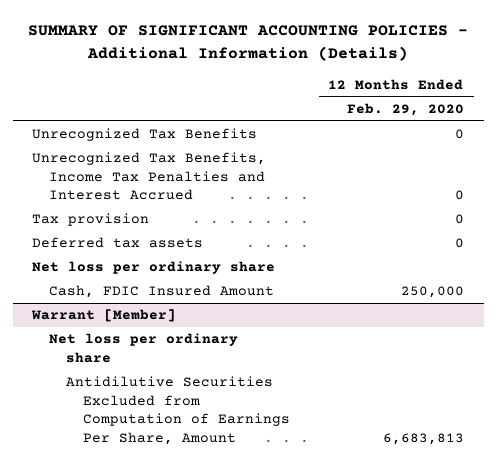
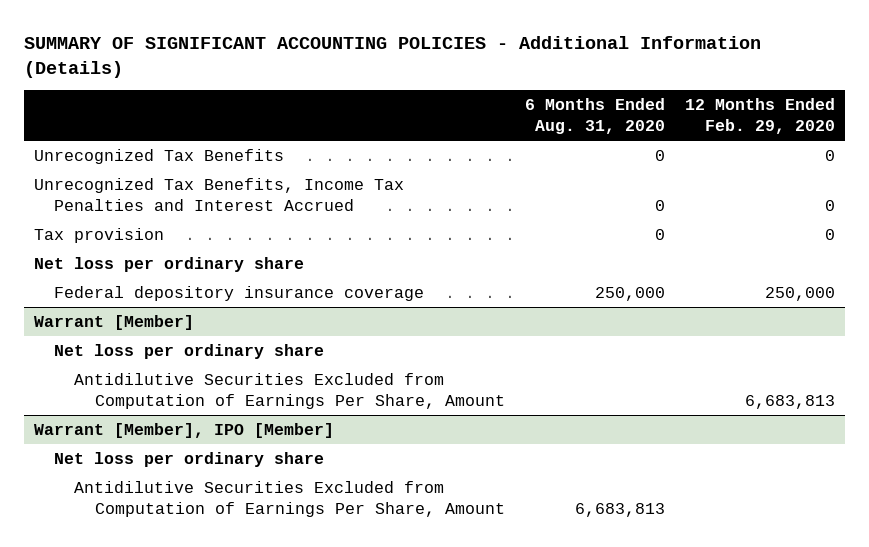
none -> [524,98,665,135] 6 Months Ended Aug. 31, 2020
[32,237,204,249] Deferred tax assets -> none
[49,285,275,299] Cash, FDIC Insured Amount -> [54,285,425,301] Federal depository insurance coverage
none -> [33,422,334,438] Warrant [Member], IPO [Member]
none -> [54,451,325,467] Net loss per ordinary share
none -> [74,480,505,517] Antidilutive Securities Excluded from Computation of Earnings Per Share, Amount

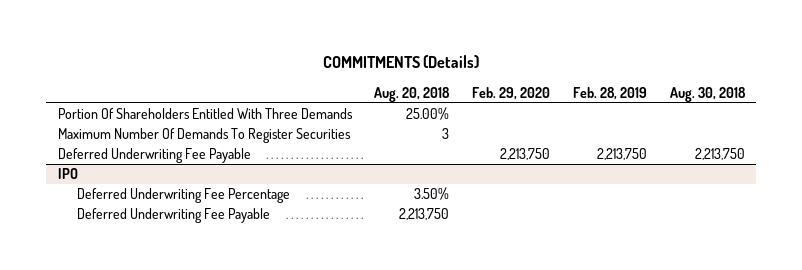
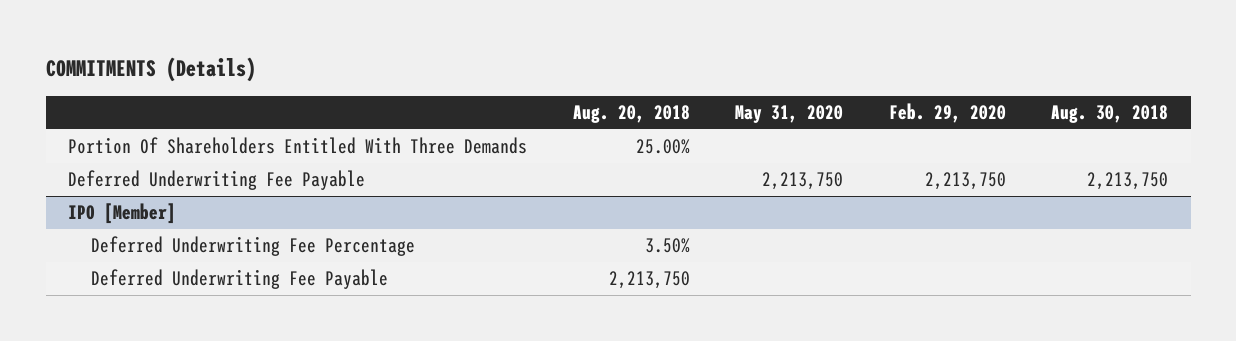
[572,86,647,100] Feb. 28, 2019 -> none
none -> [735,105,844,124] May 31, 2020
[57,128,351,144] Maximum Number Of Demands To Register Securities -> none
[57,168,78,180] IPO -> [68,203,177,225] IPO [Member]

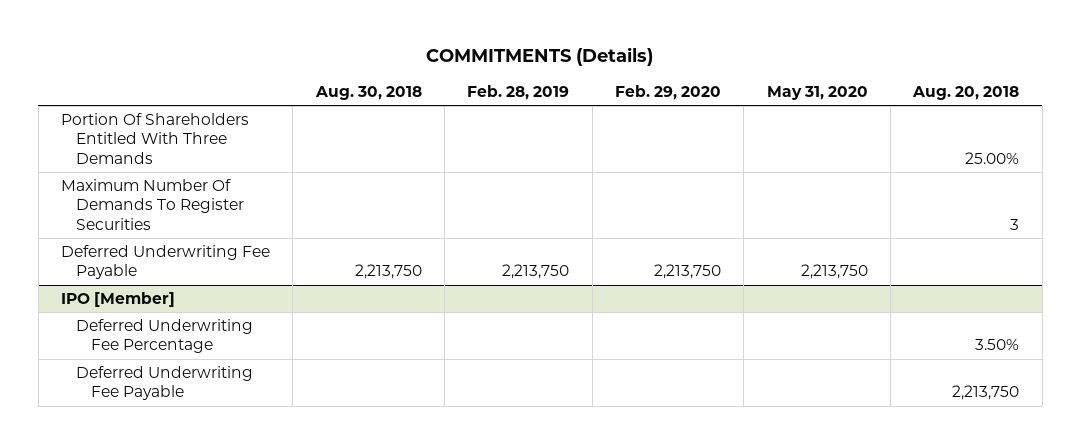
none -> [467,85,570,101] Feb. 28, 2019
none -> [60,179,245,230] Maximum Number Of Demands To Register Securities

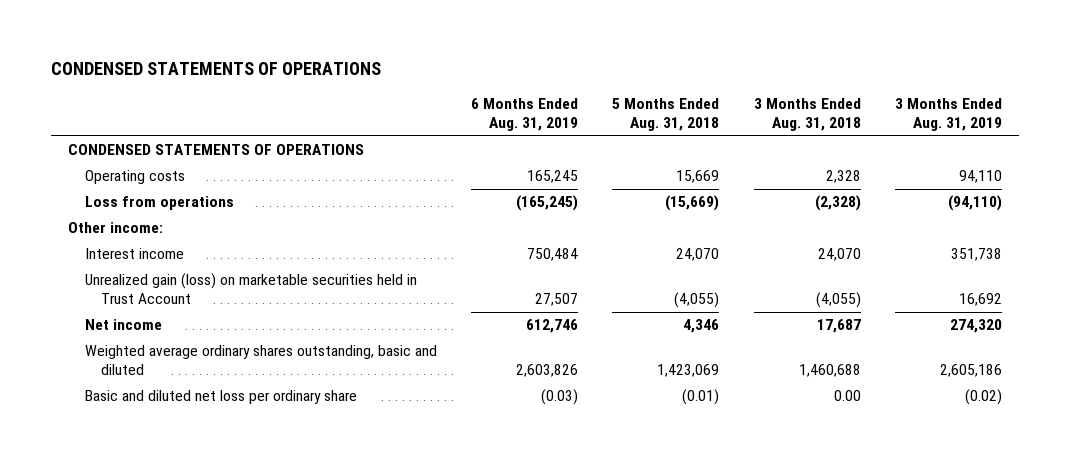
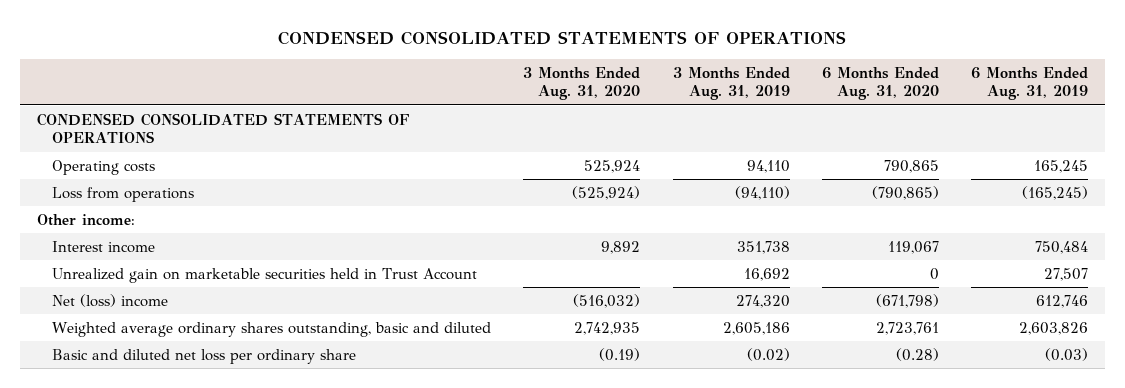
[50,62,381,76] CONDENSED STATEMENTS OF OPERATIONS -> [278,30,847,45] CONDENSED CONSOLIDATED STATEMENTS OF OPERATIONS
[612,98,720,132] 5 Months Ended Aug. 31, 2018 -> none
[753,98,861,132] 3 Months Ended Aug. 31, 2018 -> none
none -> [523,66,641,101] 3 Months Ended Aug. 31, 2020
none -> [821,66,939,101] 6 Months Ended Aug. 31, 2020
[68,144,365,156] CONDENSED STATEMENTS OF OPERATIONS -> [36,112,409,144] CONDENSED CONSOLIDATED STATEMENTS OF OPERATIONS
[84,273,417,305] Unrealized gain (loss) on marketable securities held in Trust Account -> [51,267,477,283] Unrealized gain on marketable securities held in Trust Account
[84,319,162,331] Net income -> [51,293,168,307] Net (loss) income

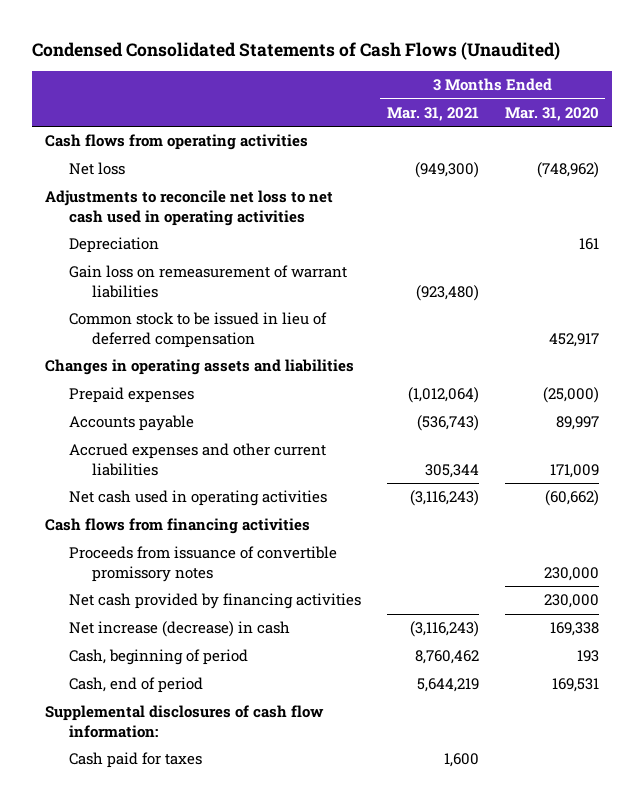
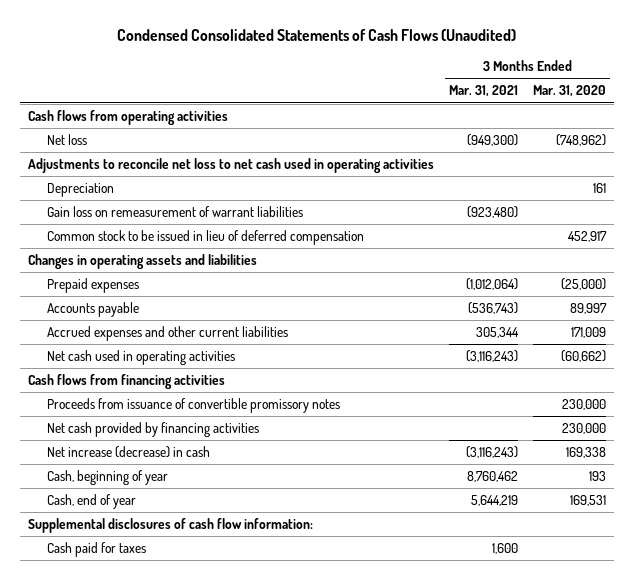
[68,649,248,666] Cash, beginning of period -> [46,470,168,486] Cash, beginning of year
[68,677,203,694] Cash, end of period -> [46,494,136,510] Cash, end of year

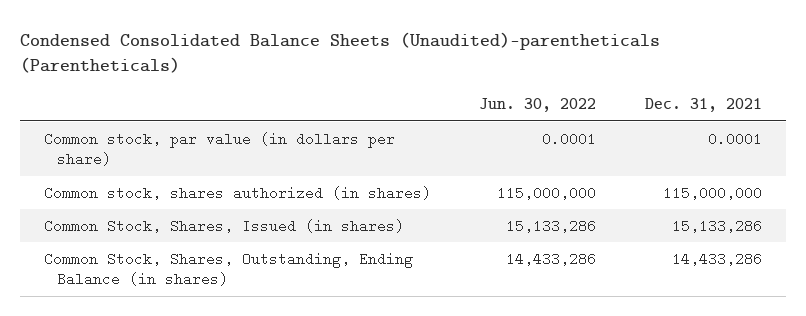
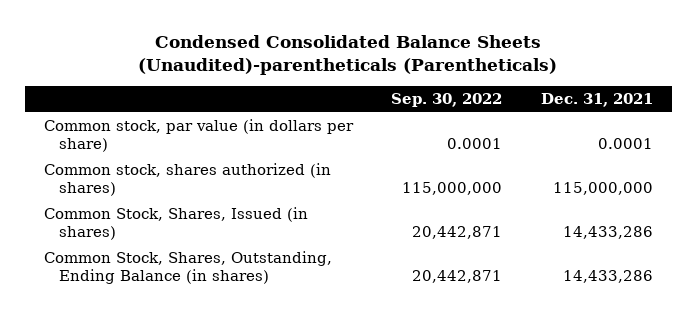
[479,98,597,113] Jun. 30, 2022 -> none
none -> [391,93,503,108] Sep. 30, 2022
[671,218,762,233] 15,133,286 -> [562,225,653,239] 14,433,286

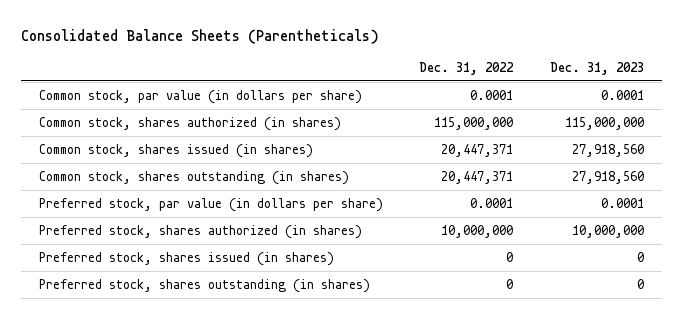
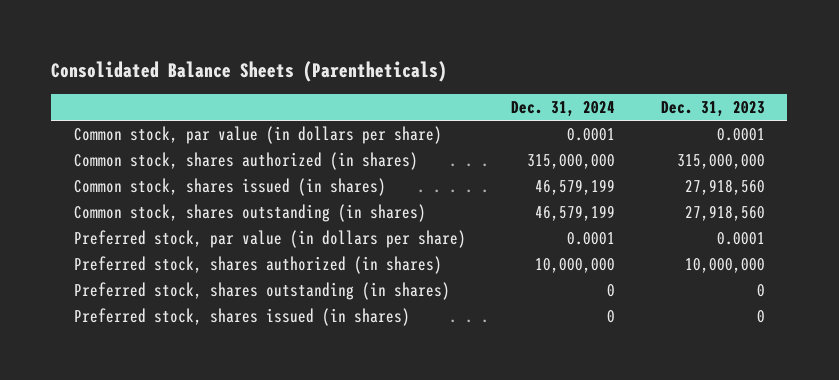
[419,61,515,75] Dec. 31, 2022 -> none
none -> [511,101,616,118] Dec. 31, 2024
[564,116,644,130] 115,000,000 -> [676,153,765,169] 315,000,000
[39,251,335,266] Preferred stock, shares issued (in shares) -> [73,307,410,326] Preferred stock, shares issued (in shares)

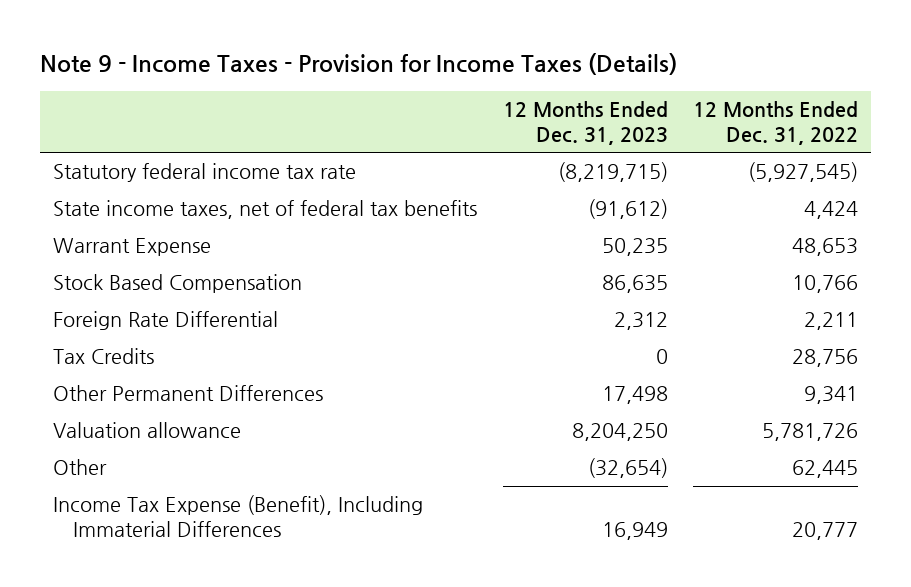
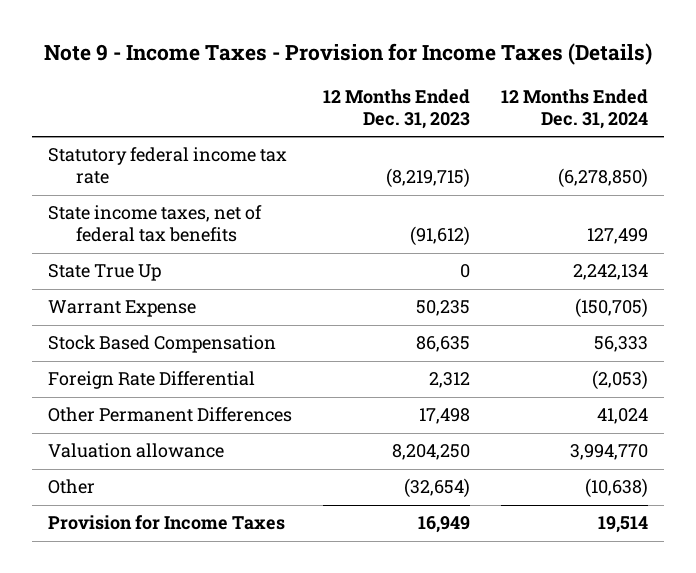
[693,101,859,145] 12 Months Ended Dec. 31, 2022 -> none
none -> [501,88,649,129] 12 Months Ended Dec. 31, 2024
none -> [47,264,161,282] State True Up
[52,348,154,365] Tax Credits -> none
[52,495,423,537] Income Tax Expense (Benefit), Including Immaterial Differences -> [47,515,285,531] Provision for Income Taxes

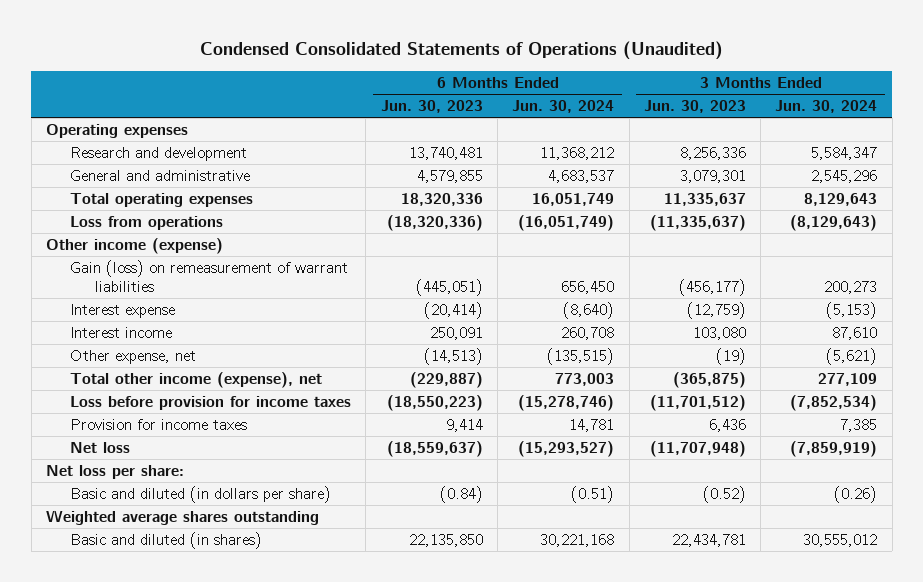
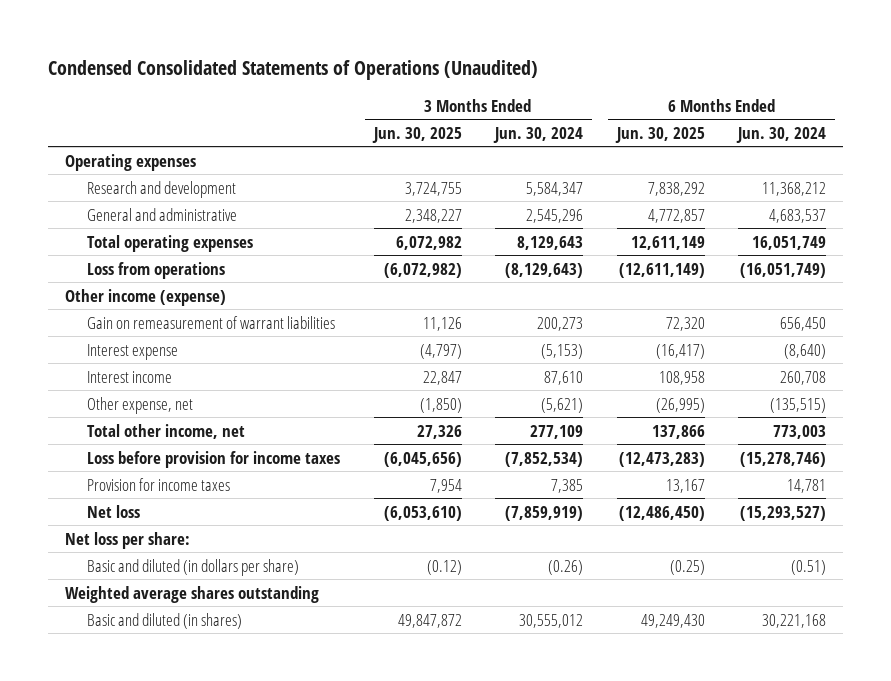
[380,100,483,114] Jun. 30, 2023 -> none
[643,100,746,114] Jun. 30, 2023 -> none
none -> [371,126,462,143] Jun. 30, 2025
none -> [614,126,705,143] Jun. 30, 2025
[70,259,349,293] Gain (loss) on remeasurement of warrant liabilities -> [87,315,336,329] Gain on remeasurement of warrant liabilities
[70,371,323,388] Total other income (expense), net -> [87,423,246,439] Total other income, net

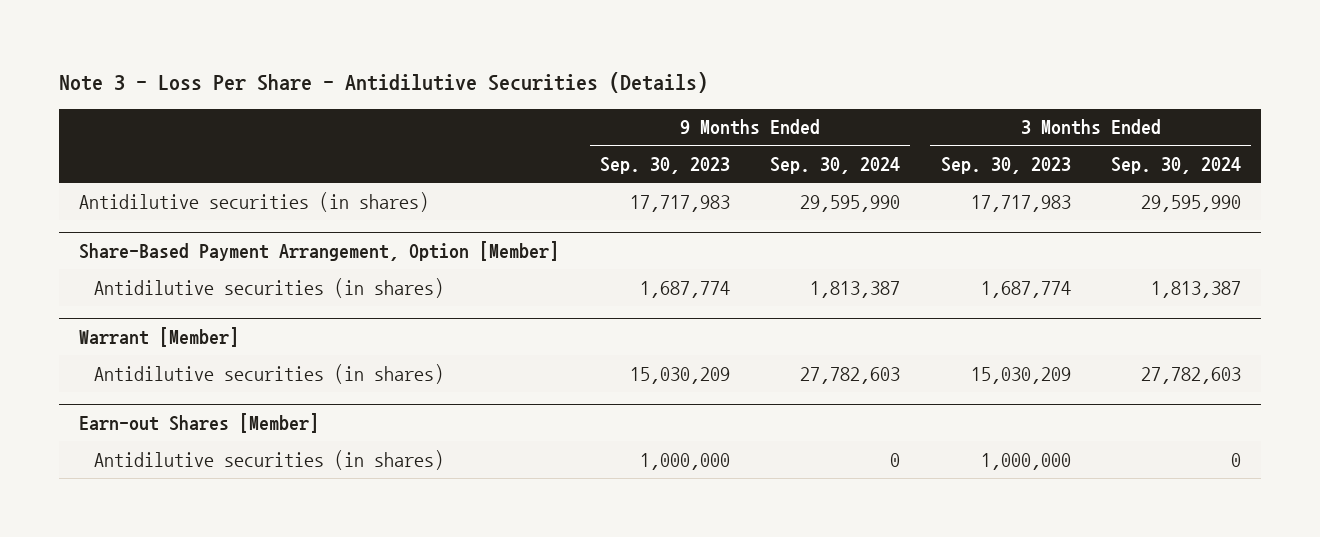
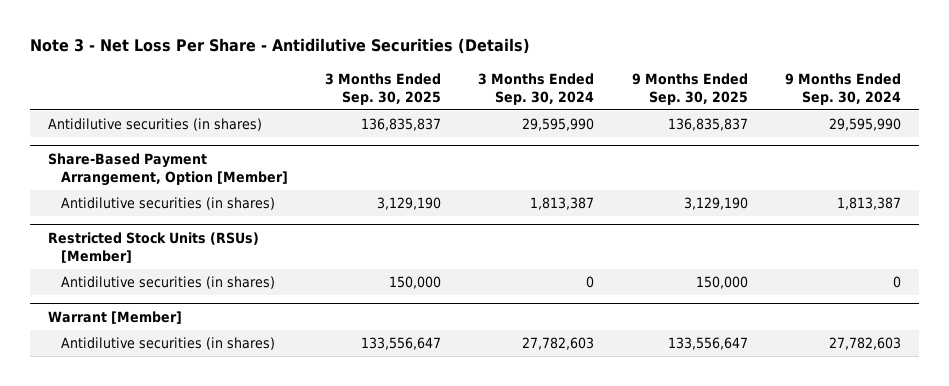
[59,72,709,94] Note 3 - Loss Per Share - Antidilutive Securities (Details) -> [29,38,530,55] Note 3 - Net Loss Per Share - Antidilutive Securities (Details)
[599,156,730,174] Sep. 30, 2023 -> none
[940,156,1071,174] Sep. 30, 2023 -> none
none -> [324,72,441,105] 3 Months Ended Sep. 30, 2025
none -> [631,72,748,105] 9 Months Ended Sep. 30, 2025
none -> [48,232,260,264] Restricted Stock Units (RSUs) [Member]
none -> [60,276,275,290] Antidilutive securities (in shares)
[79,412,320,433] Earn-out Shares [Member] -> none
[94,449,445,470] Antidilutive securities (in shares) -> none

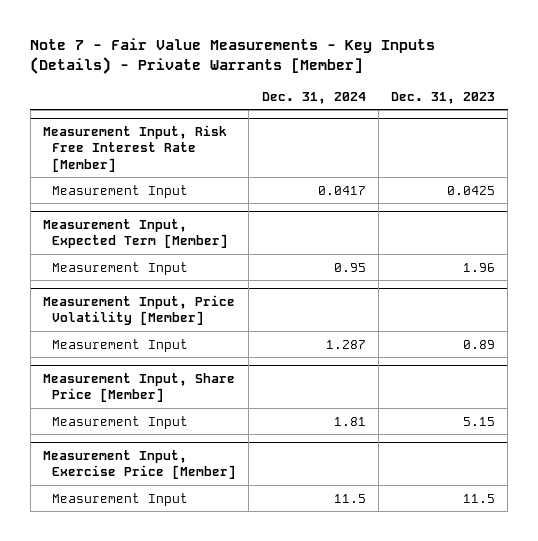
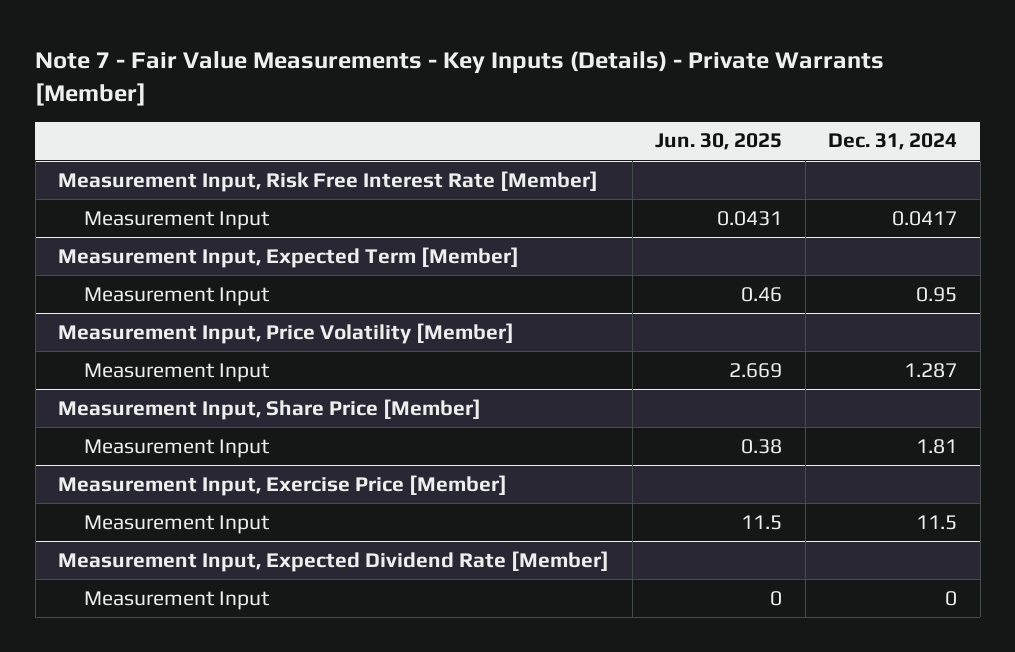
[391,91,496,104] Dec. 31, 2023 -> none
none -> [655,133,783,151] Jun. 30, 2025
none -> [58,550,610,572] Measurement Input, Expected Dividend Rate [Member]
none -> [84,590,271,610] Measurement Input

